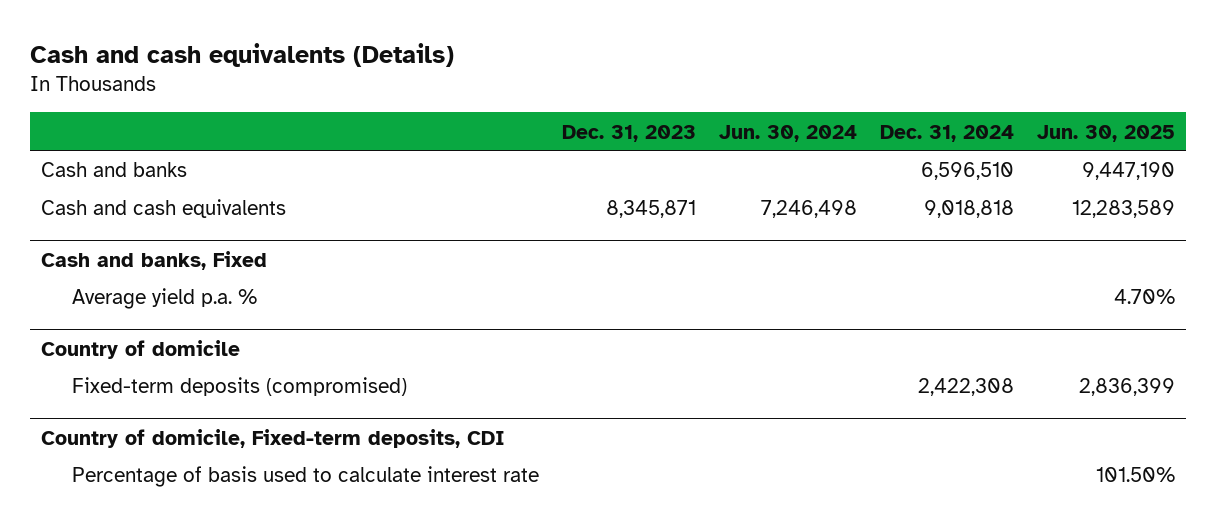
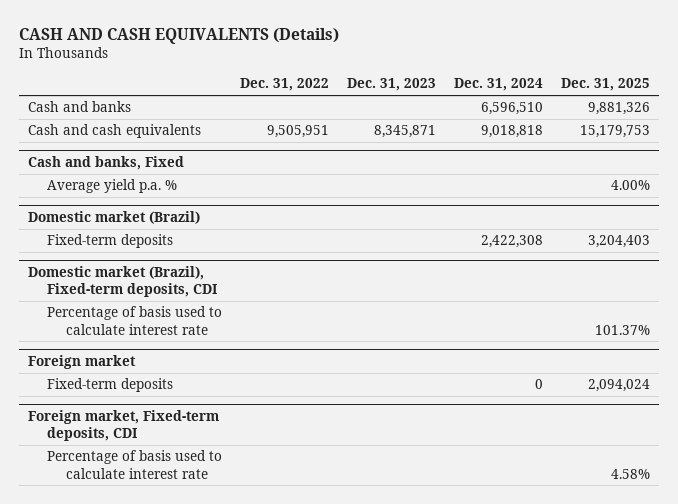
[29,42,454,67] Cash and cash equivalents (Details) -> [19,28,340,45] CASH AND CASH EQUIVALENTS (Details)
[719,124,858,142] Jun. 30, 2024 -> none
[1036,124,1175,142] Jun. 30, 2025 -> none
none -> [239,78,329,92] Dec. 31, 2022
none -> [560,78,650,92] Dec. 31, 2025
[41,428,506,448] Country of domicile, Fixed-term deposits, CDI -> none
[72,466,540,488] Percentage of basis used to calculate interest rate -> none
[41,339,241,359] Country of domicile -> [27,211,200,225] Domestic market (Brazil)
[72,377,408,397] Fixed-term deposits (compromised) -> [46,234,173,249] Fixed-term deposits
none -> [27,266,218,298] Domestic market (Brazil), Fixed-term deposits, CDI
none -> [46,306,222,335] Percentage of basis used to calculate interest rate
none -> [27,355,136,370] Foreign market
none -> [46,378,173,393] Fixed-term deposits
none -> [27,410,219,442] Foreign market, Fixed-term deposits, CDI
none -> [46,450,222,479] Percentage of basis used to calculate interest rate

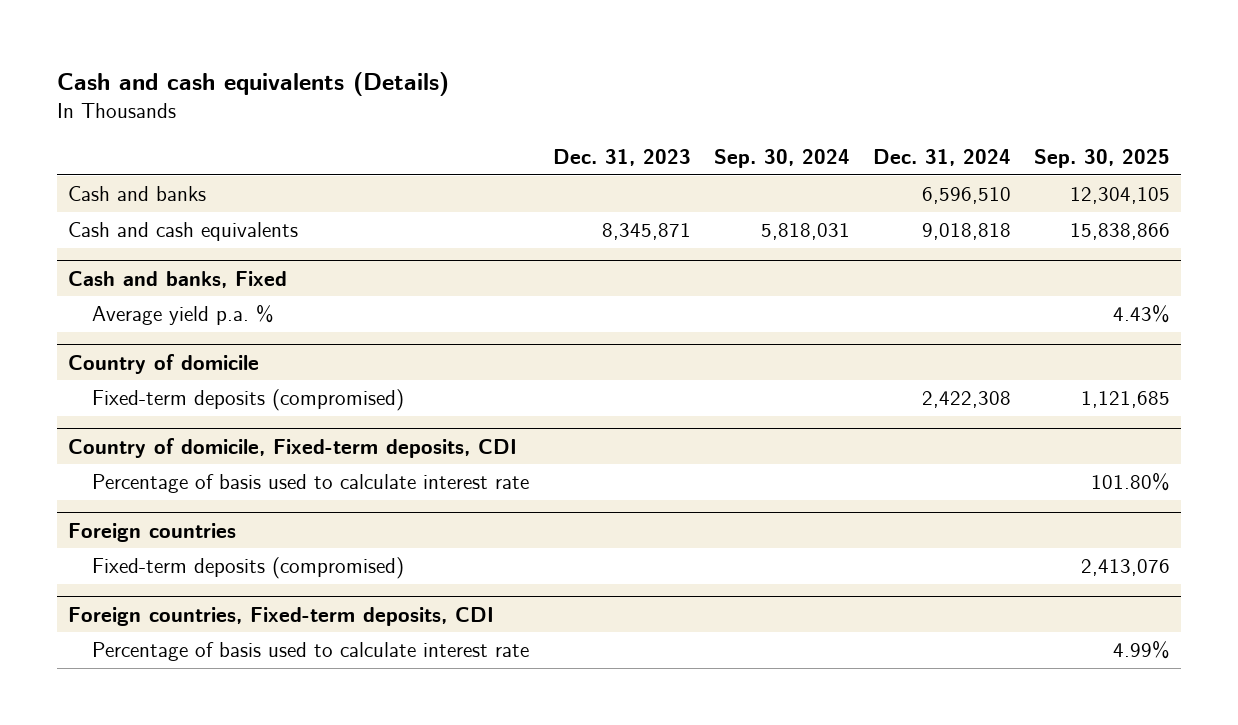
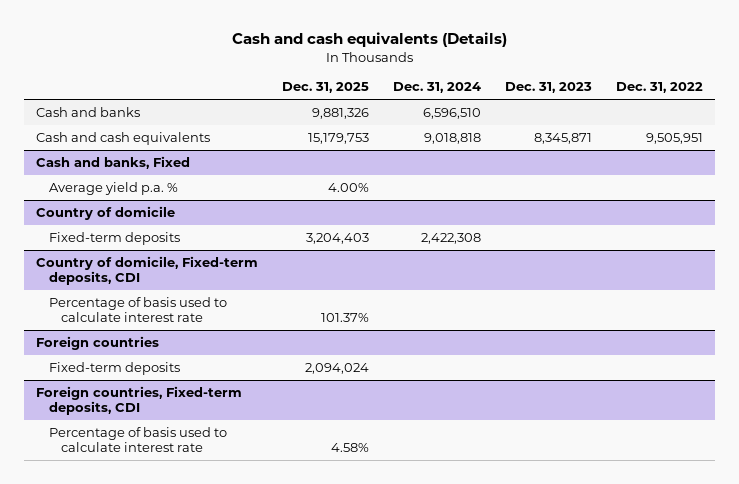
[713,149,850,169] Sep. 30, 2024 -> none
[1033,149,1170,169] Sep. 30, 2025 -> none
none -> [282,82,370,94] Dec. 31, 2025
none -> [616,82,704,94] Dec. 31, 2022
[92,389,405,412] Fixed-term deposits (compromised) -> [48,231,180,245] Fixed-term deposits
[92,557,405,580] Fixed-term deposits (compromised) -> [48,361,180,375] Fixed-term deposits

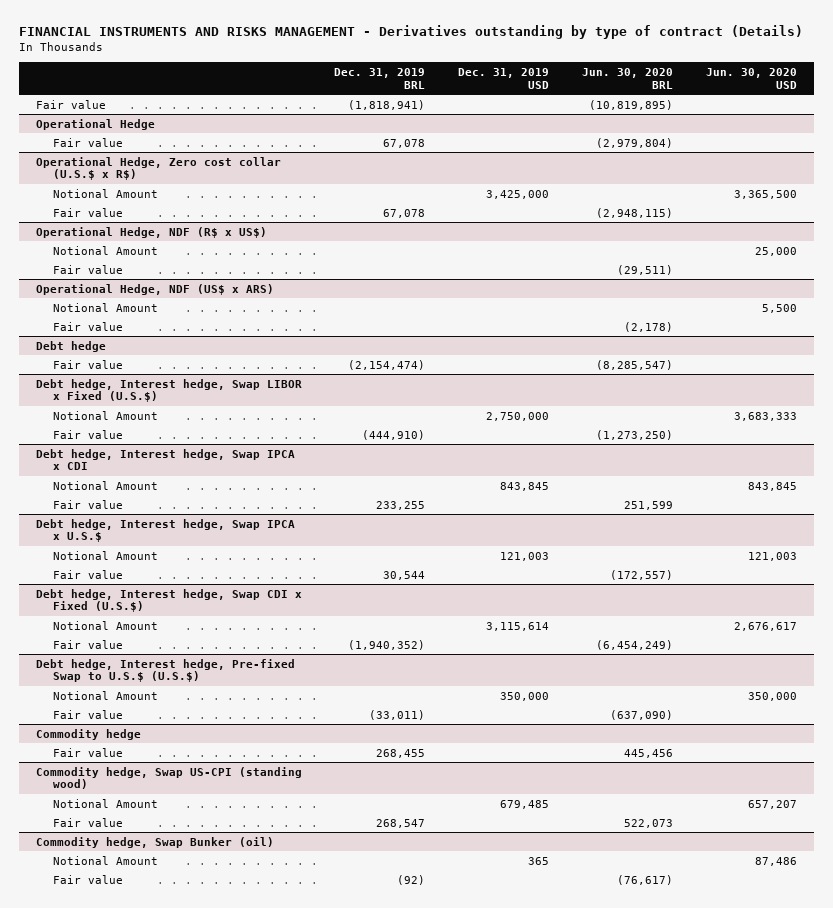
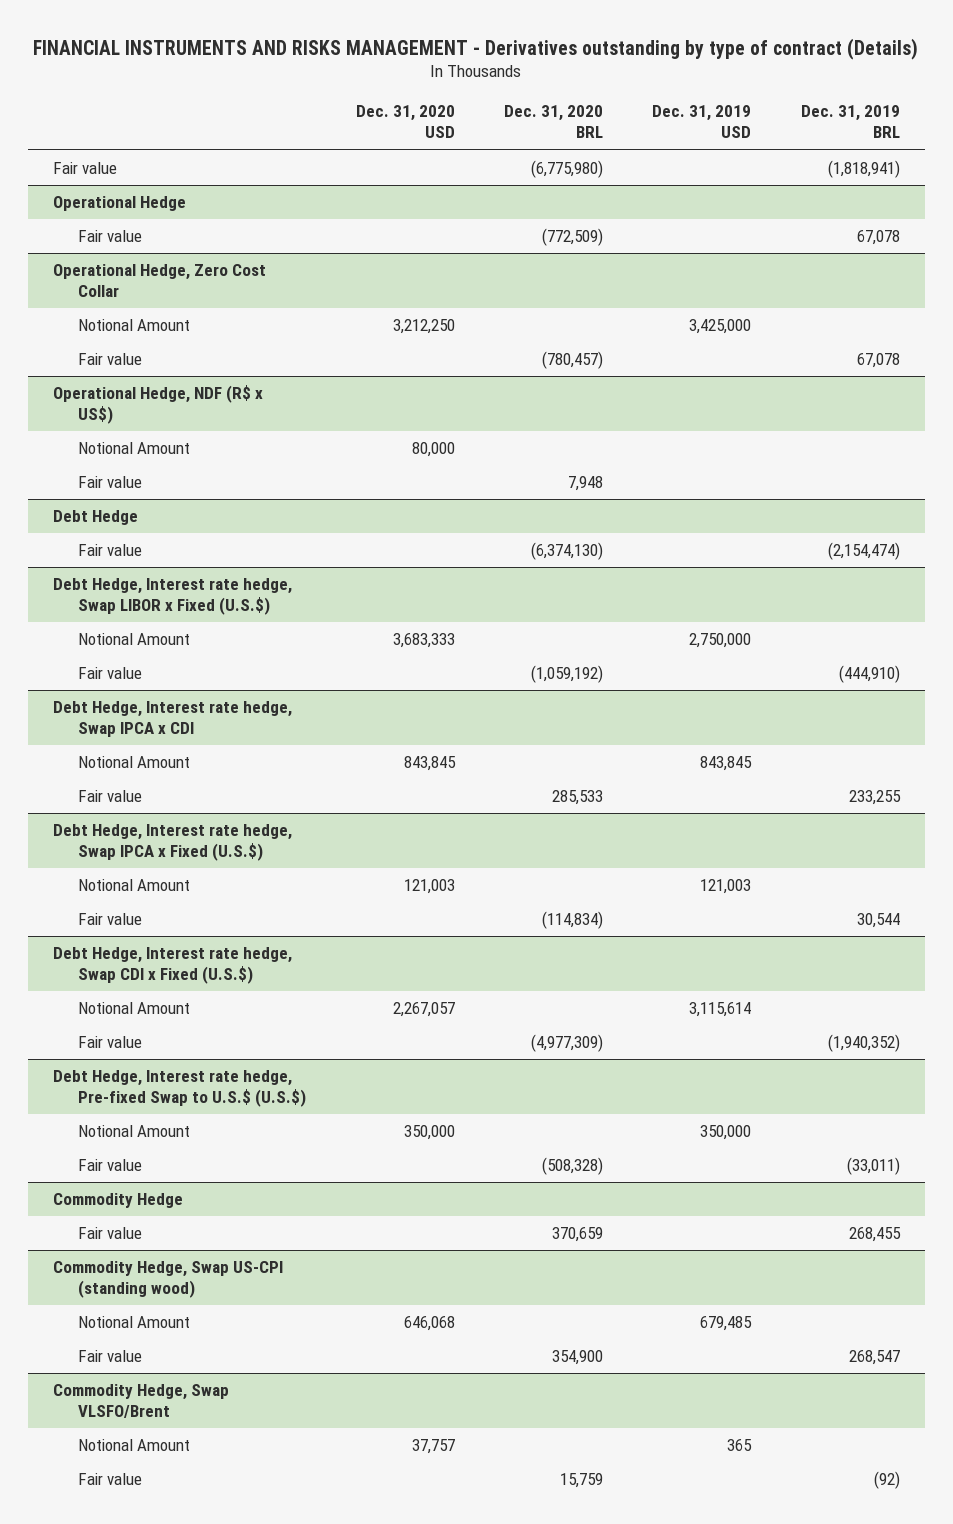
[582,68,674,89] Jun. 30, 2020 BRL -> none
[706,68,798,89] Jun. 30, 2020 USD -> none
none -> [355,105,455,139] Dec. 31, 2020 USD
none -> [504,105,604,139] Dec. 31, 2020 BRL
[35,156,281,181] Operational Hedge, Zero cost collar (U.S.$ x R$) -> [53,264,267,298] Operational Hedge, Zero Cost Collar
[35,283,274,295] Operational Hedge, NDF (US$ x ARS) -> none
[53,302,159,312] Notional Amount -> none
[53,321,124,331] Fair value -> none
[35,340,106,352] Debt hedge -> [53,510,139,526] Debt Hedge
[35,378,302,403] Debt hedge, Interest hedge, Swap LIBOR x Fixed (U.S.$) -> [53,578,293,616] Debt Hedge, Interest rate hedge, Swap LIBOR x Fixed (U.S.$)
[35,448,295,471] Debt hedge, Interest hedge, Swap IPCA x CDI -> [53,701,293,738] Debt Hedge, Interest rate hedge, Swap IPCA x CDI
[35,518,295,543] Debt hedge, Interest hedge, Swap IPCA x U.S.$ -> [53,824,293,862] Debt Hedge, Interest rate hedge, Swap IPCA x Fixed (U.S.$)
[35,588,302,613] Debt hedge, Interest hedge, Swap CDI x Fixed (U.S.$) -> [53,947,293,985] Debt Hedge, Interest rate hedge, Swap CDI x Fixed (U.S.$)
[35,658,295,683] Debt hedge, Interest hedge, Pre-fixed Swap to U.S.$ (U.S.$) -> [53,1070,307,1108] Debt Hedge, Interest rate hedge, Pre-fixed Swap to U.S.$ (U.S.$)
[35,728,141,740] Commodity hedge -> [53,1193,184,1209] Commodity Hedge
[35,766,302,790] Commodity hedge, Swap US-CPI (standing wood) -> [53,1261,284,1299] Commodity Hedge, Swap US-CPI (standing wood)
[35,836,274,848] Commodity hedge, Swap Bunker (oil) -> [53,1384,230,1419] Commodity Hedge, Swap VLSFO/Brent

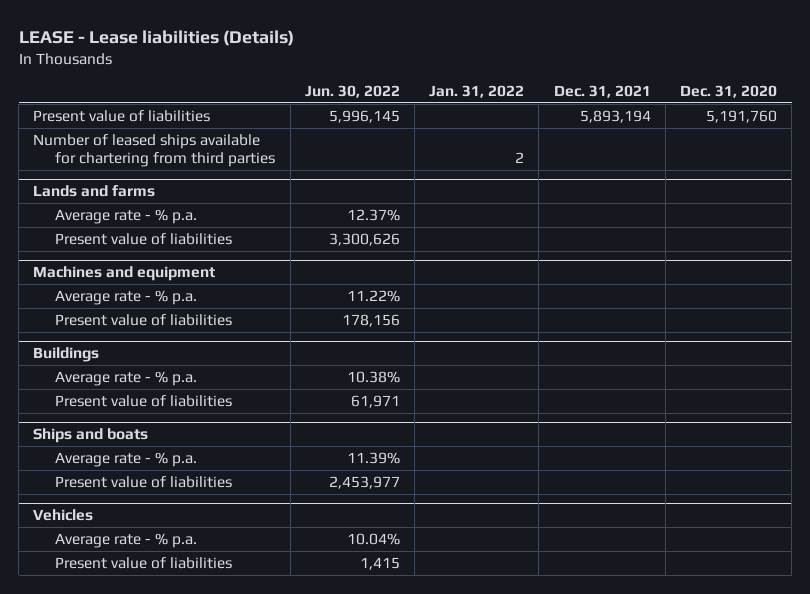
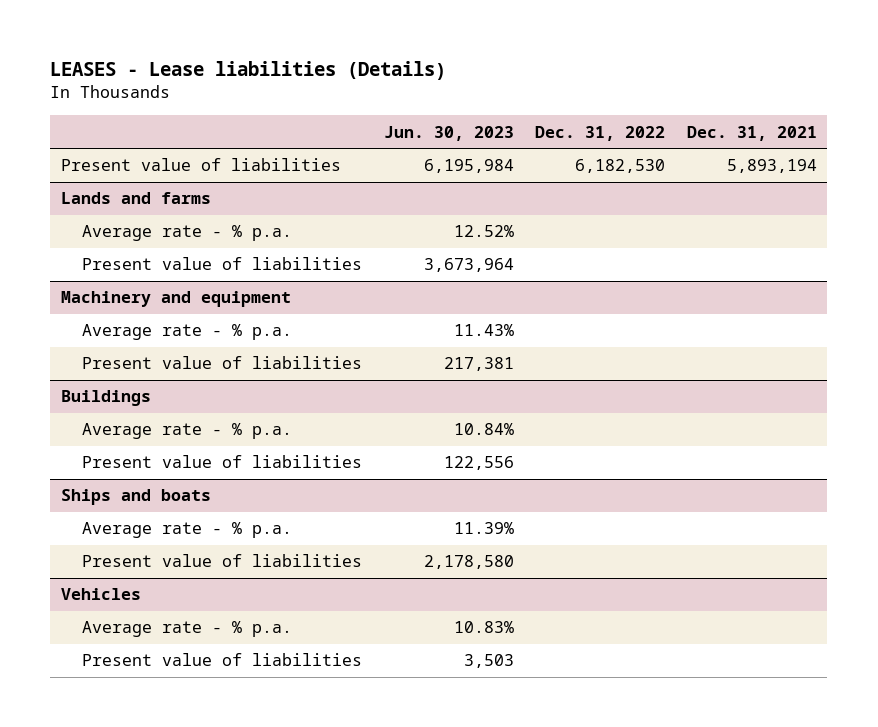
[18,29,294,46] LEASE - Lease liabilities (Details) -> [50,61,447,81] LEASES - Lease liabilities (Details)
[304,84,400,98] Jun. 30, 2022 -> none
[429,84,525,98] Jan. 31, 2022 -> none
[680,84,778,98] Dec. 31, 2020 -> none
none -> [383,125,514,141] Jun. 30, 2023
none -> [535,125,666,141] Dec. 31, 2022
[33,133,276,168] Number of leased ships available for chartering from third parties -> none
[33,266,216,282] Machines and equipment -> [60,291,291,308] Machinery and equipment

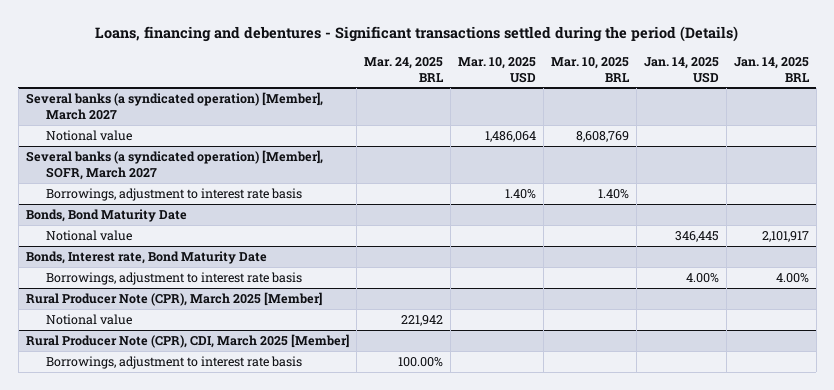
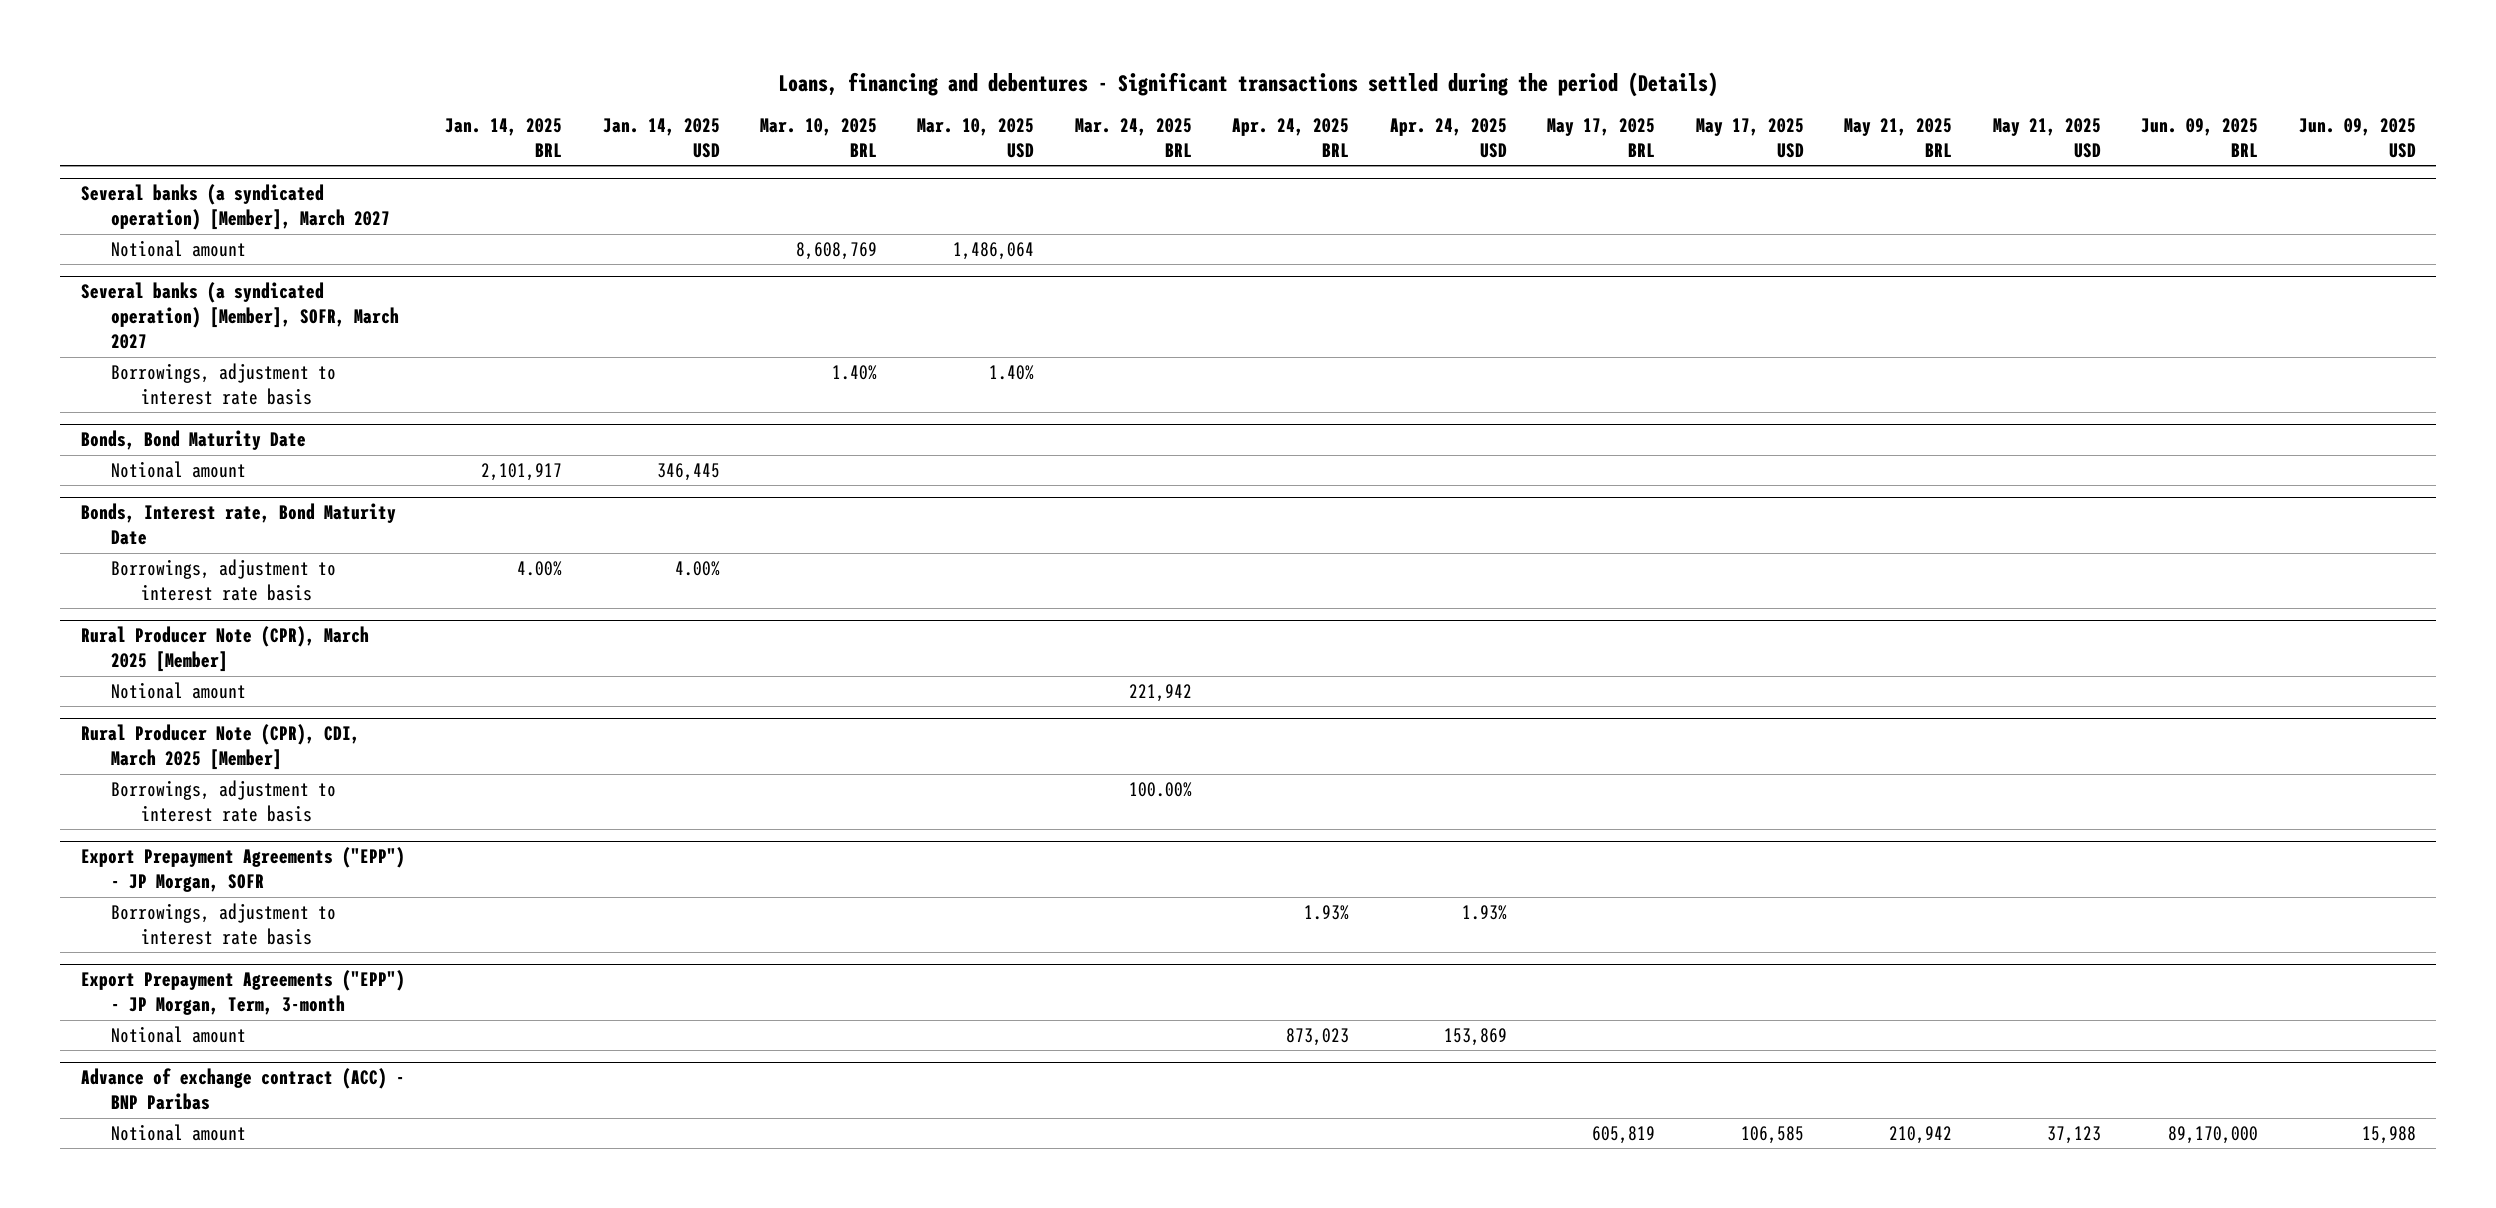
none -> [1232,118,1350,158] Apr. 24, 2025 BRL
none -> [1389,118,1507,159] Apr. 24, 2025 USD
none -> [1547,118,1656,158] May 17, 2025 BRL
none -> [1695,118,1804,159] May 17, 2025 USD
none -> [1844,118,1953,158] May 21, 2025 BRL
none -> [1992,118,2101,159] May 21, 2025 USD
none -> [2141,118,2259,158] Jun. 09, 2025 BRL
none -> [2298,118,2416,159] Jun. 09, 2025 USD
[45,129,132,141] Notional value -> [110,239,246,257] Notional amount
[45,229,132,241] Notional value -> [110,460,246,478] Notional amount
[45,313,132,325] Notional value -> [110,681,246,699] Notional amount
none -> [80,847,405,893] Export Prepayment Agreements ("EPP") - JP Morgan, SOFR
none -> [110,902,336,945] Borrowings, adjustment to interest rate basis
none -> [80,970,405,1016] Export Prepayment Agreements ("EPP") - JP Morgan, Term, 3-month
none -> [110,1025,246,1043] Notional amount
none -> [80,1068,405,1111] Advance of exchange contract (ACC) - BNP Paribas
none -> [110,1123,246,1141] Notional amount

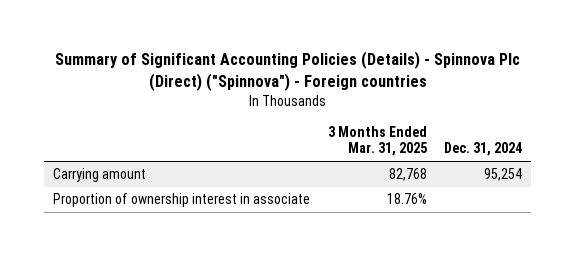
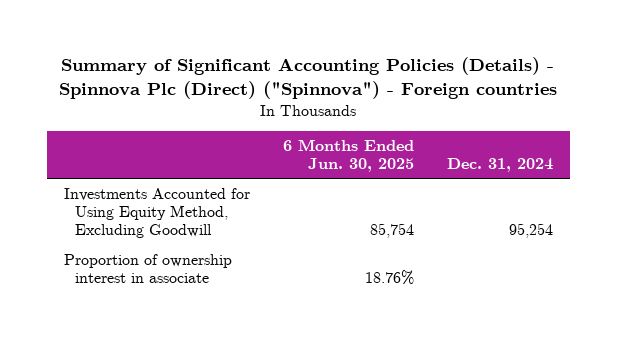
[327,126,427,157] 3 Months Ended Mar. 31, 2025 -> none
none -> [282,138,414,173] 6 Months Ended Jun. 30, 2025
[52,168,146,183] Carrying amount -> [63,187,250,239] Investments Accounted for Using Equity Method, Excluding Goodwill

